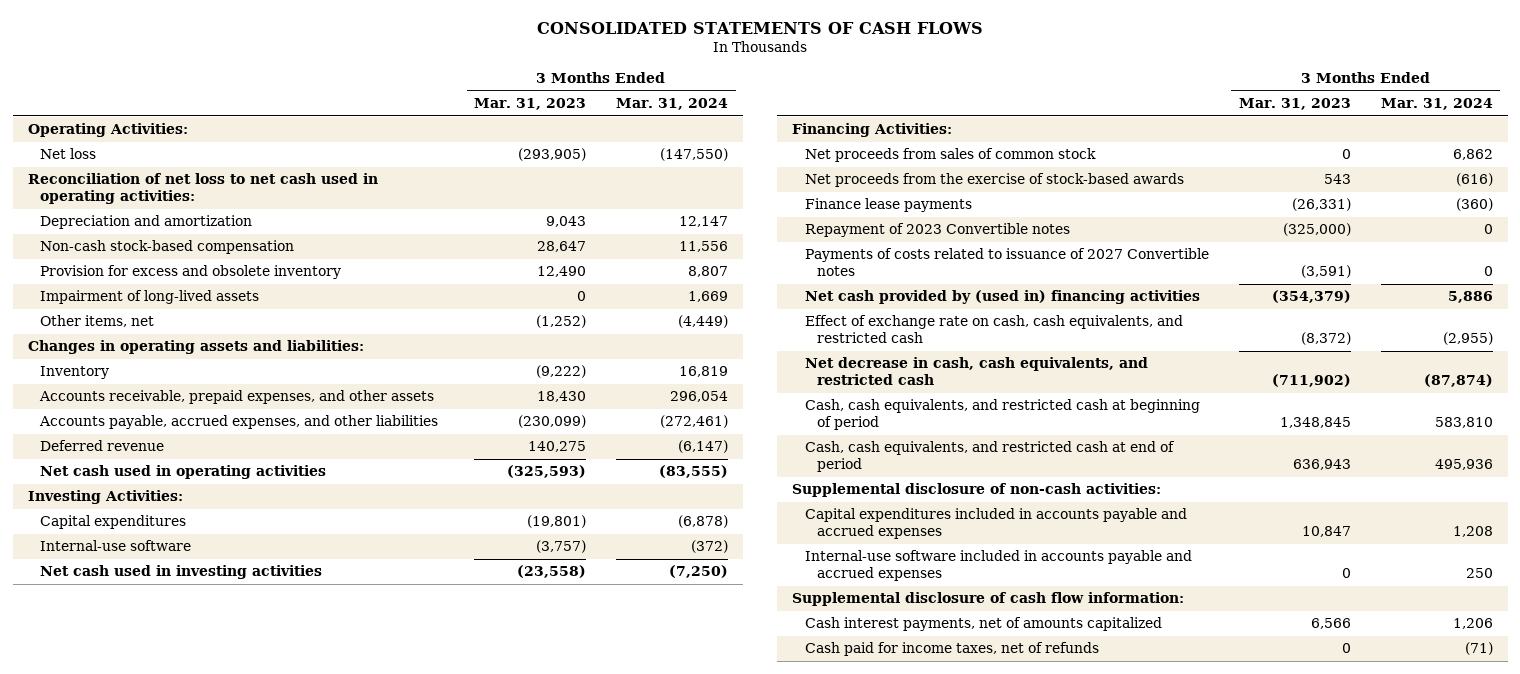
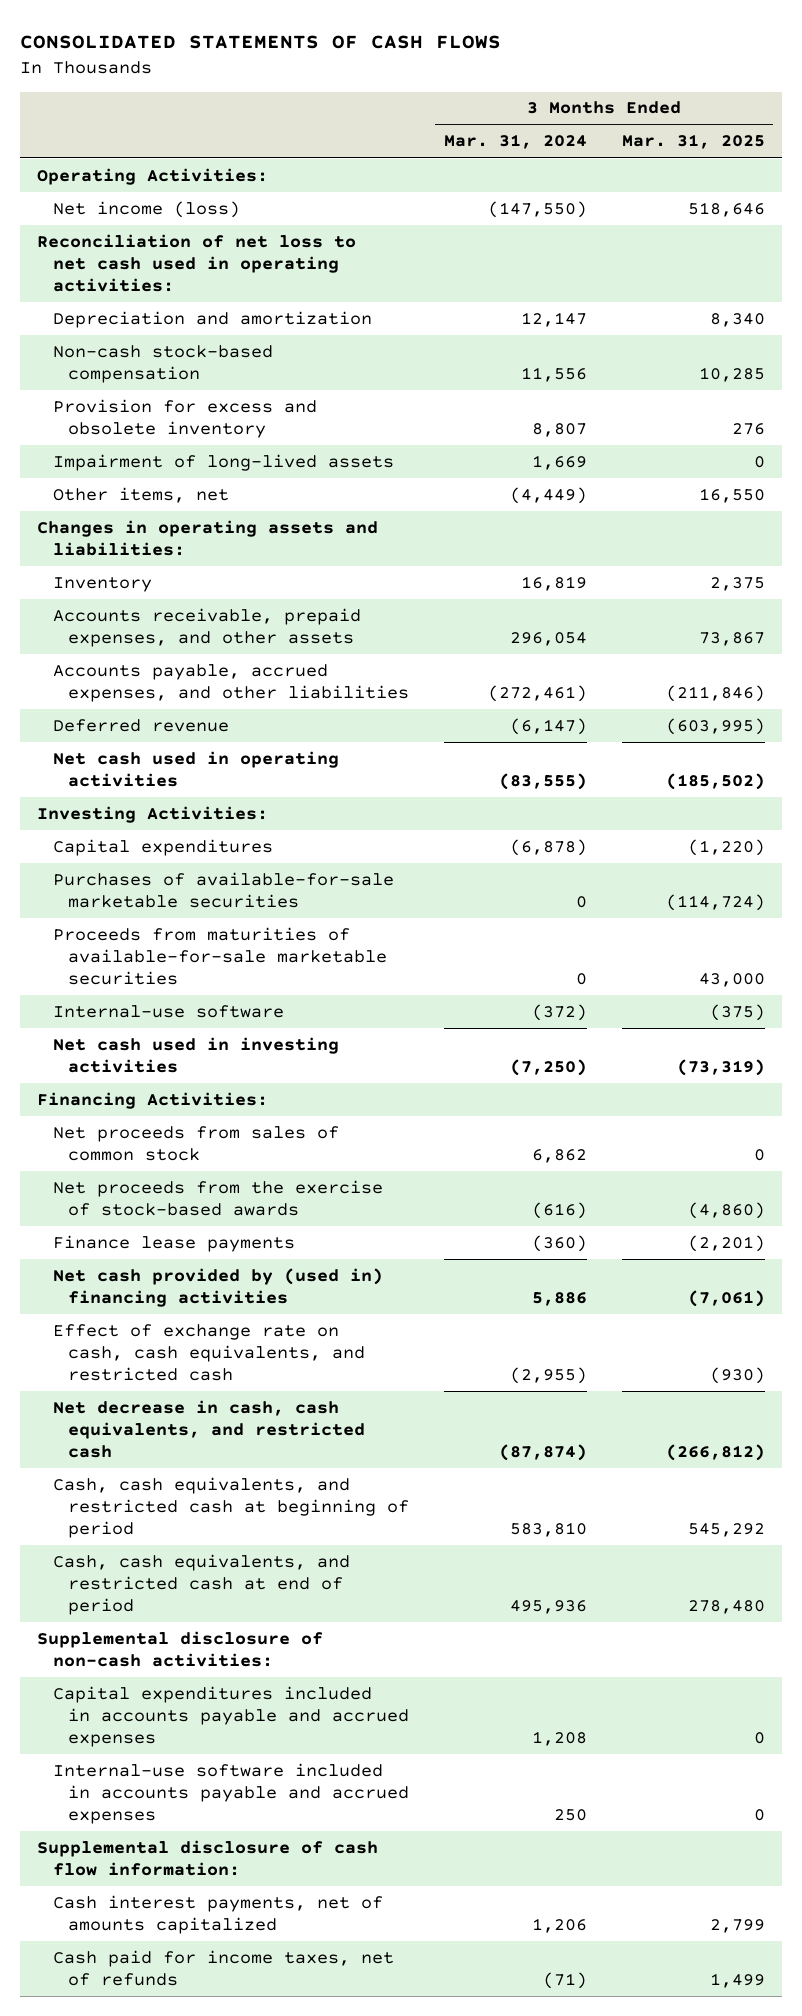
[474,98,587,111] Mar. 31, 2023 -> none
none -> [621,134,765,150] Mar. 31, 2025
[40,148,97,160] Net loss -> [52,200,240,218] Net income (loss)
none -> [52,871,394,908] Purchases of available-for-sale marketable securities
none -> [52,926,388,985] Proceeds from maturities of available-for-sale marketable securities
[804,223,1070,238] Repayment of 2023 Convertible notes -> none
[804,248,1209,277] Payments of costs related to issuance of 2027 Convertible notes -> none

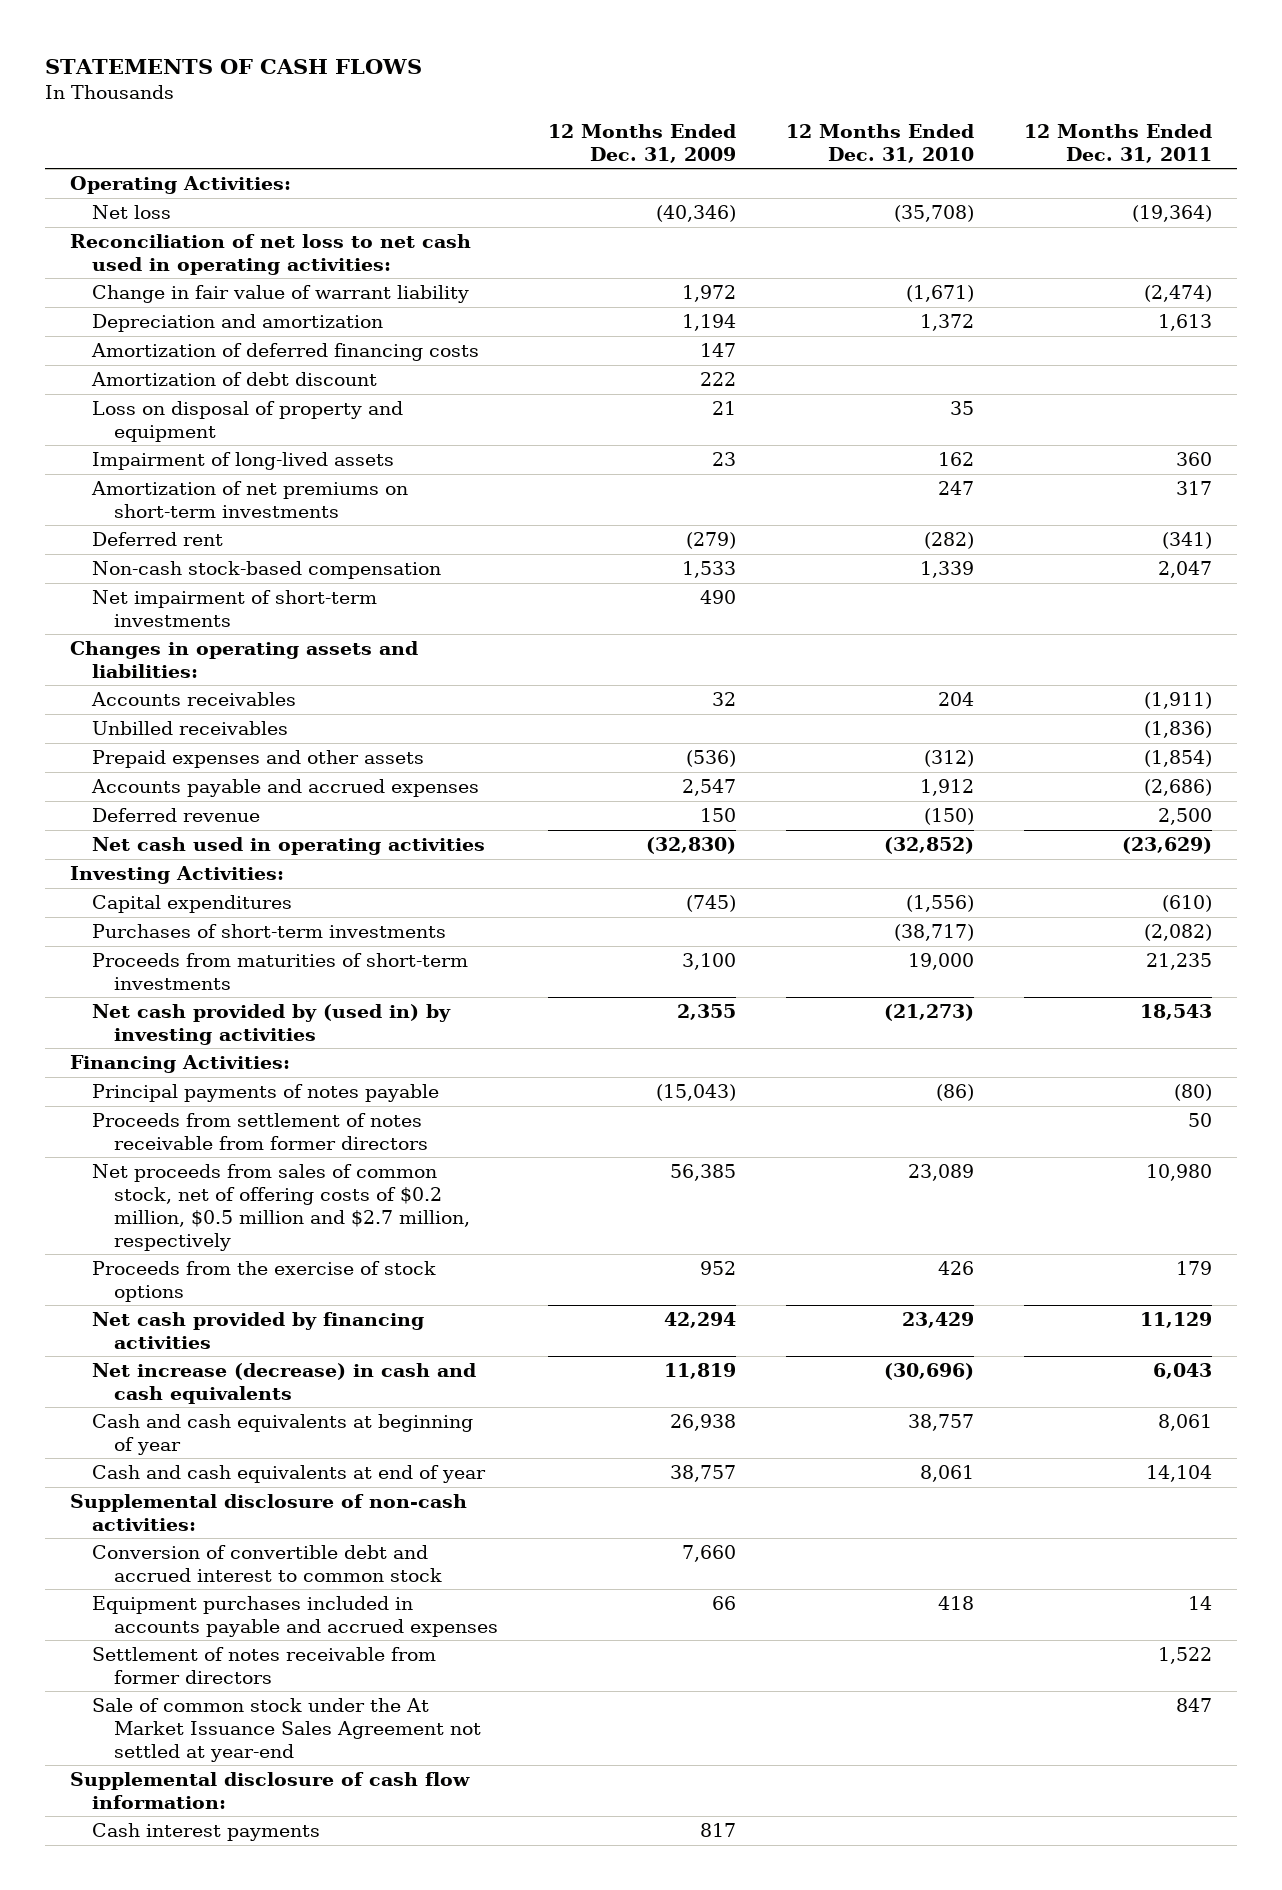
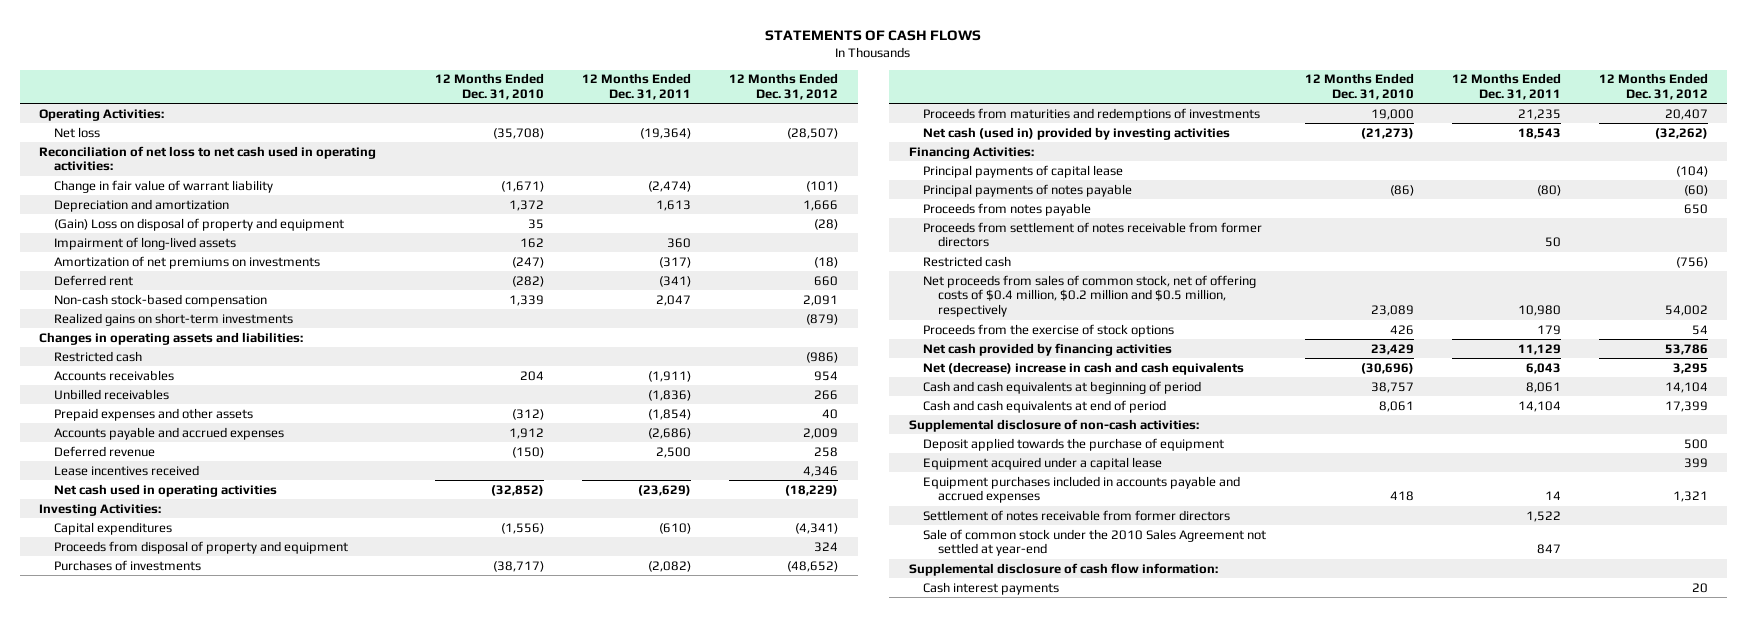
[548,123,737,163] 12 Months Ended Dec. 31, 2009 -> none
none -> [729,73,839,101] 12 Months Ended Dec. 31, 2012
[90,343,479,362] Amortization of deferred financing costs -> none
[90,372,377,387] Amortization of debt discount -> none
[91,401,403,442] Loss on disposal of property and equipment -> [53,217,344,231] (Gain) Loss on disposal of property and equipment
[90,481,408,518] Amortization of net premiums on short-term investments -> [53,255,320,269] Amortization of net premiums on investments
[938,481,975,496] 247 -> [511,256,544,268] (247)
[1176,481,1213,496] 317 -> [659,256,692,268] (317)
[91,590,377,627] Net impairment of short-term investments -> none
none -> [53,312,293,326] Realized gains on short-term investments
none -> [53,350,142,362] Restricted cash
none -> [53,464,199,476] Lease incentives received
none -> [53,540,348,554] Proceeds from disposal of property and equipment
[91,924,446,939] Purchases of short-term investments -> [53,559,201,571] Purchases of investments
[91,953,468,990] Proceeds from maturities of short-term investments -> [923,107,1261,121] Proceeds from maturities and redemptions of investments
[91,1004,451,1045] Net cash provided by (used in) by investing activities -> [923,126,1231,140] Net cash (used in) provided by investing activities
none -> [923,164,1124,178] Principal payments of capital lease
none -> [923,202,1092,216] Proceeds from notes payable
none -> [923,255,1012,267] Restricted cash
[91,1164,470,1251] Net proceeds from sales of common stock, net of offering costs of $0.2 million, $0.5 million and $2.7 million, respectively -> [923,274,1257,318] Net proceeds from sales of common stock, net of offering costs of $0.4 million, $0.2 million and $0.5 million, respectively
[91,1363,476,1404] Net increase (decrease) in cash and cash equivalents -> [923,361,1245,375] Net (decrease) increase in cash and cash equivalents
[91,1414,473,1455] Cash and cash equivalents at beginning of year -> [923,380,1202,394] Cash and cash equivalents at beginning of period
[91,1465,486,1484] Cash and cash equivalents at end of year -> [923,399,1167,413] Cash and cash equivalents at end of period
[91,1545,442,1582] Conversion of convertible debt and accrued interest to common stock -> none
none -> [923,437,1225,451] Deposit applied towards the purchase of equipment
none -> [923,456,1163,470] Equipment acquired under a capital lease
[91,1698,481,1762] Sale of common stock under the At Market Issuance Sales Agreement not settled at year-end -> [923,528,1267,557] Sale of common stock under the 2010 Sales Agreement not settled at year-end

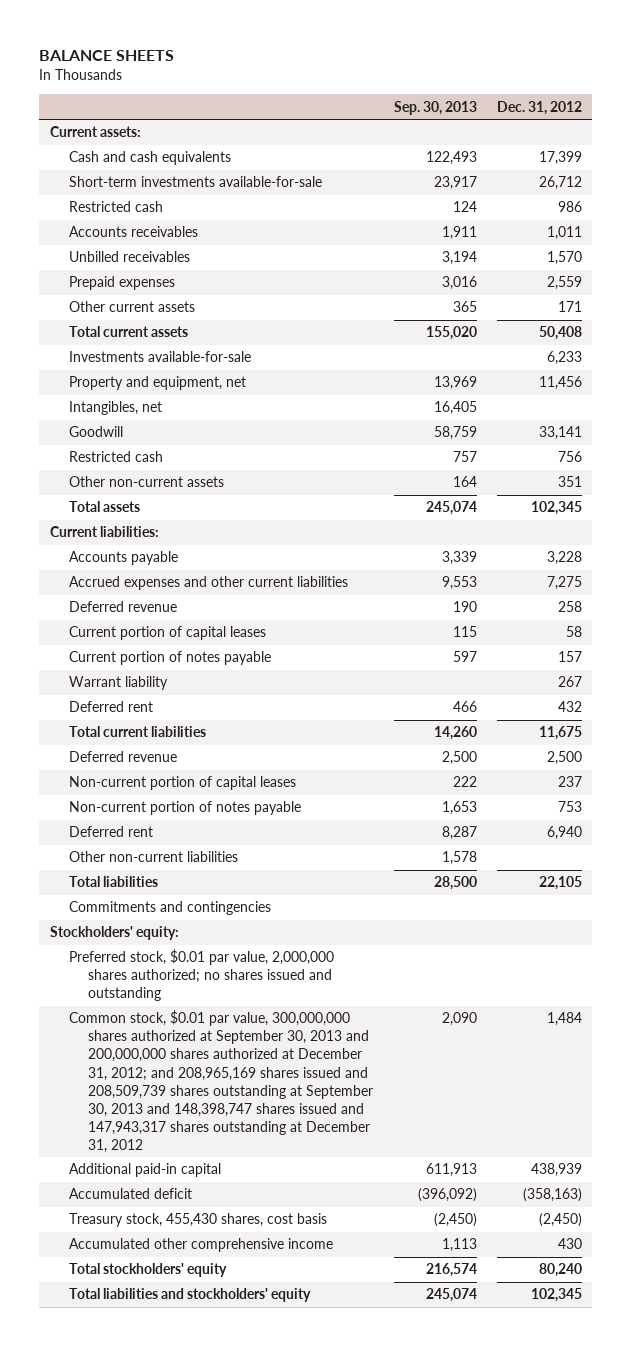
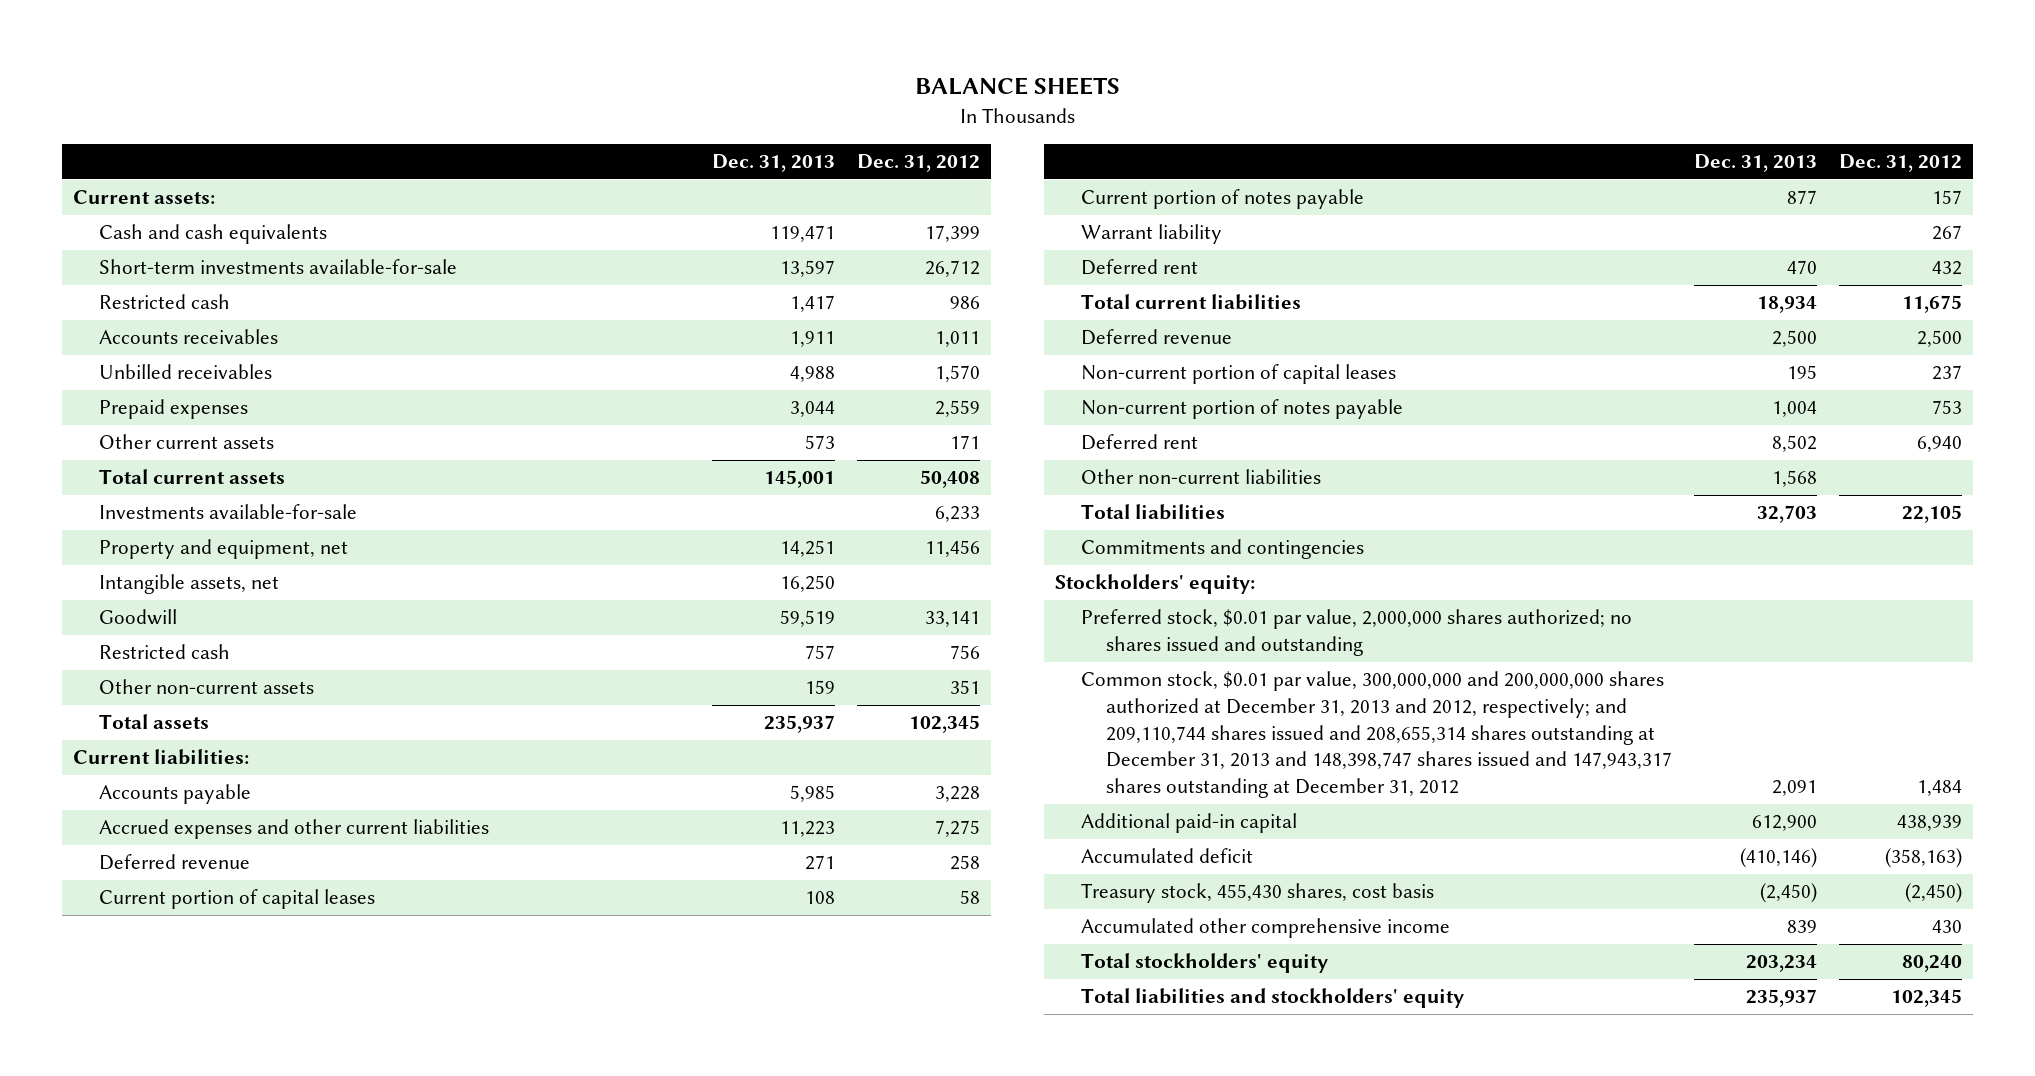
[393,100,477,115] Sep. 30, 2013 -> none
none -> [712,153,836,172] Dec. 31, 2013
[69,401,163,416] Intangibles, net -> [98,574,279,595] Intangible assets, net
[69,1010,374,1153] Common stock, $0.01 par value, 300,000,000 shares authorized at September 30, 2013 and 200,000,000 shares authorized at December 31, 2012; and 208,965,169 shares issued and 208,509,739 shares outstanding at September 30, 2013 and 148,398,747 shares issued and 147,943,317 shares outstanding at December 31, 2012 -> [1080,671,1673,799] Common stock, $0.01 par value, 300,000,000 and 200,000,000 shares authorized at December 31, 2013 and 2012, respectively; and 209,110,744 shares issued and 208,655,314 shares outstanding at December 31, 2013 and 148,398,747 shares issued and 147,943,317 shares outstanding at December 31, 2012

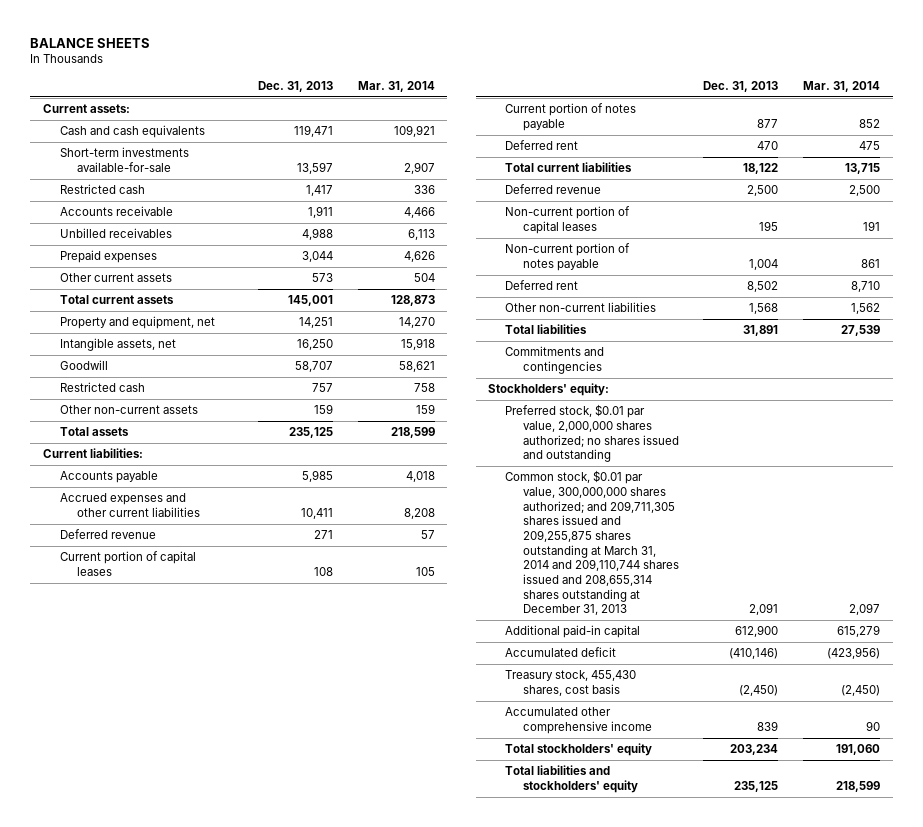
[857,153,981,172] Dec. 31, 2012 -> none
none -> [357,80,435,92] Mar. 31, 2014
[98,329,278,345] Accounts receivables -> [60,206,174,217] Accounts receivable
[98,504,357,520] Investments available-for-sale -> none
[780,610,836,628] 59,519 -> [295,361,334,373] 58,707
[764,715,836,734] 235,937 -> [289,427,334,439] 235,125
[780,821,836,838] 11,223 -> [301,507,334,519] 10,411
[1080,224,1222,245] Warrant liability -> none
[1757,296,1818,314] 18,934 -> [743,163,779,175] 18,122
[1757,505,1818,524] 32,703 -> [743,325,779,337] 31,891
[1080,671,1673,799] Common stock, $0.01 par value, 300,000,000 and 200,000,000 shares authorized at December 31, 2013 and 2012, respectively; and 209,110,744 shares issued and 208,655,314 shares outstanding at December 31, 2013 and 148,398,747 shares issued and 147,943,317 shares outstanding at December 31, 2012 -> [505,470,679,616] Common stock, $0.01 par value, 300,000,000 shares authorized; and 209,711,305 shares issued and 209,255,875 shares outstanding at March 31, 2014 and 209,110,744 shares issued and 208,655,314 shares outstanding at December 31, 2013
[1746,989,1818,1008] 235,937 -> [734,780,779,792] 235,125

